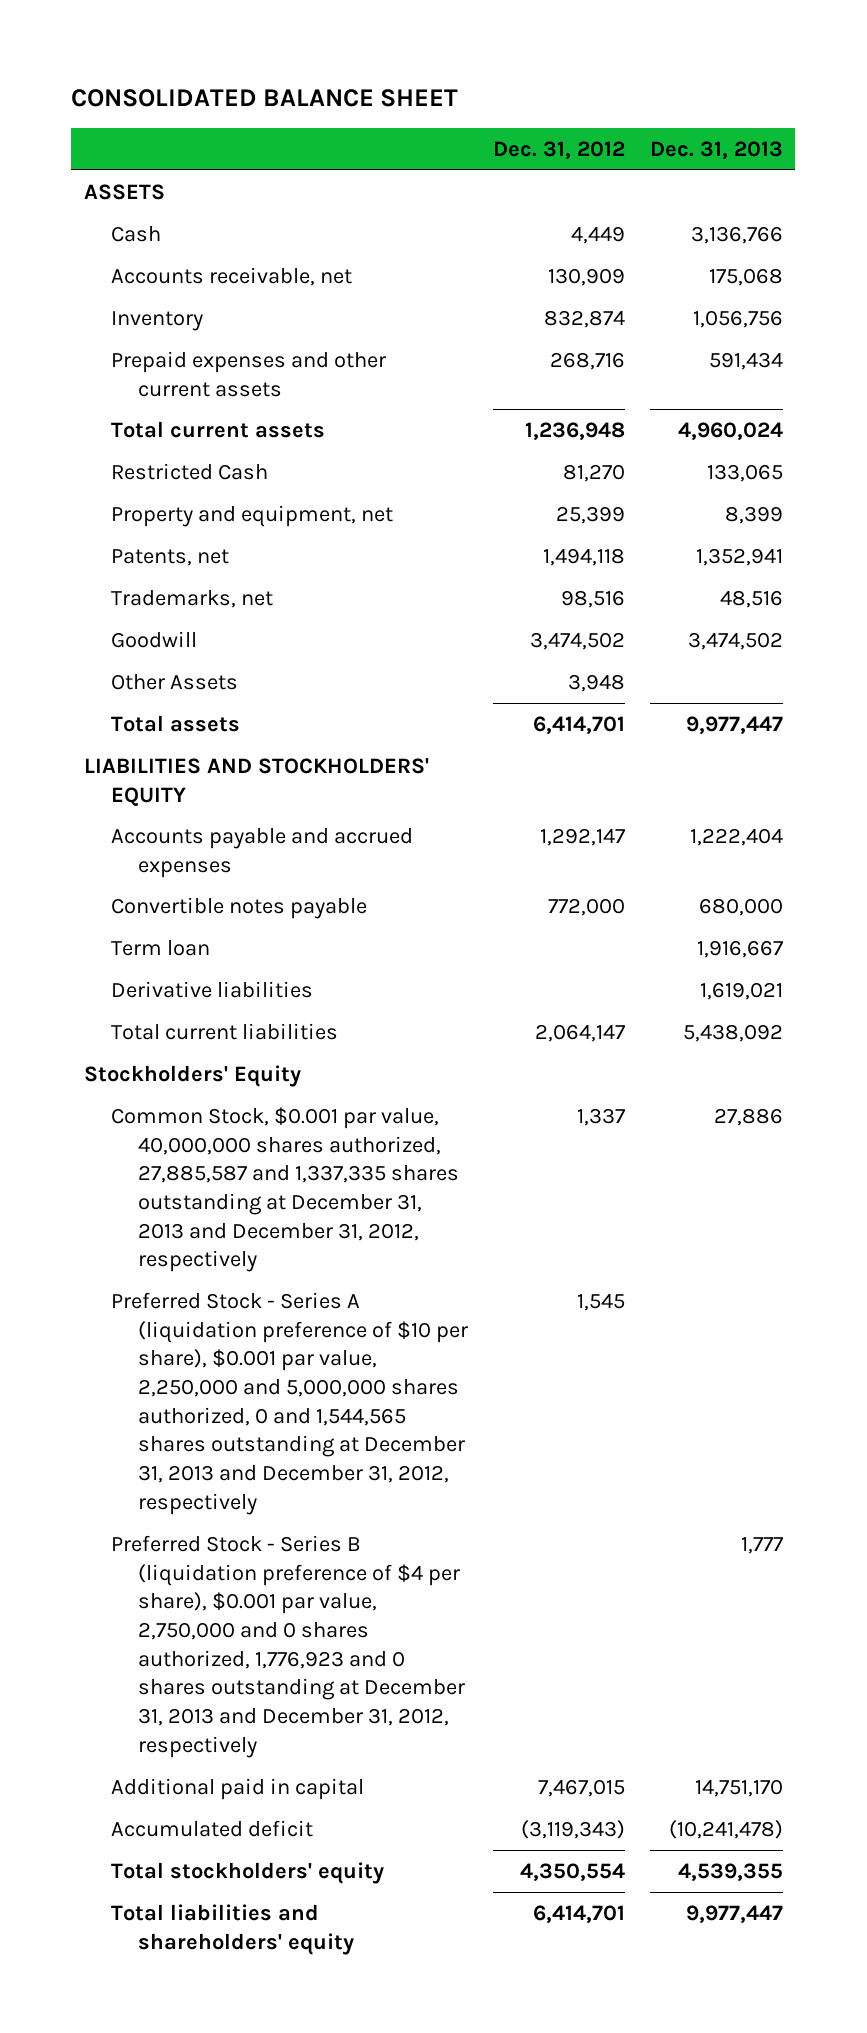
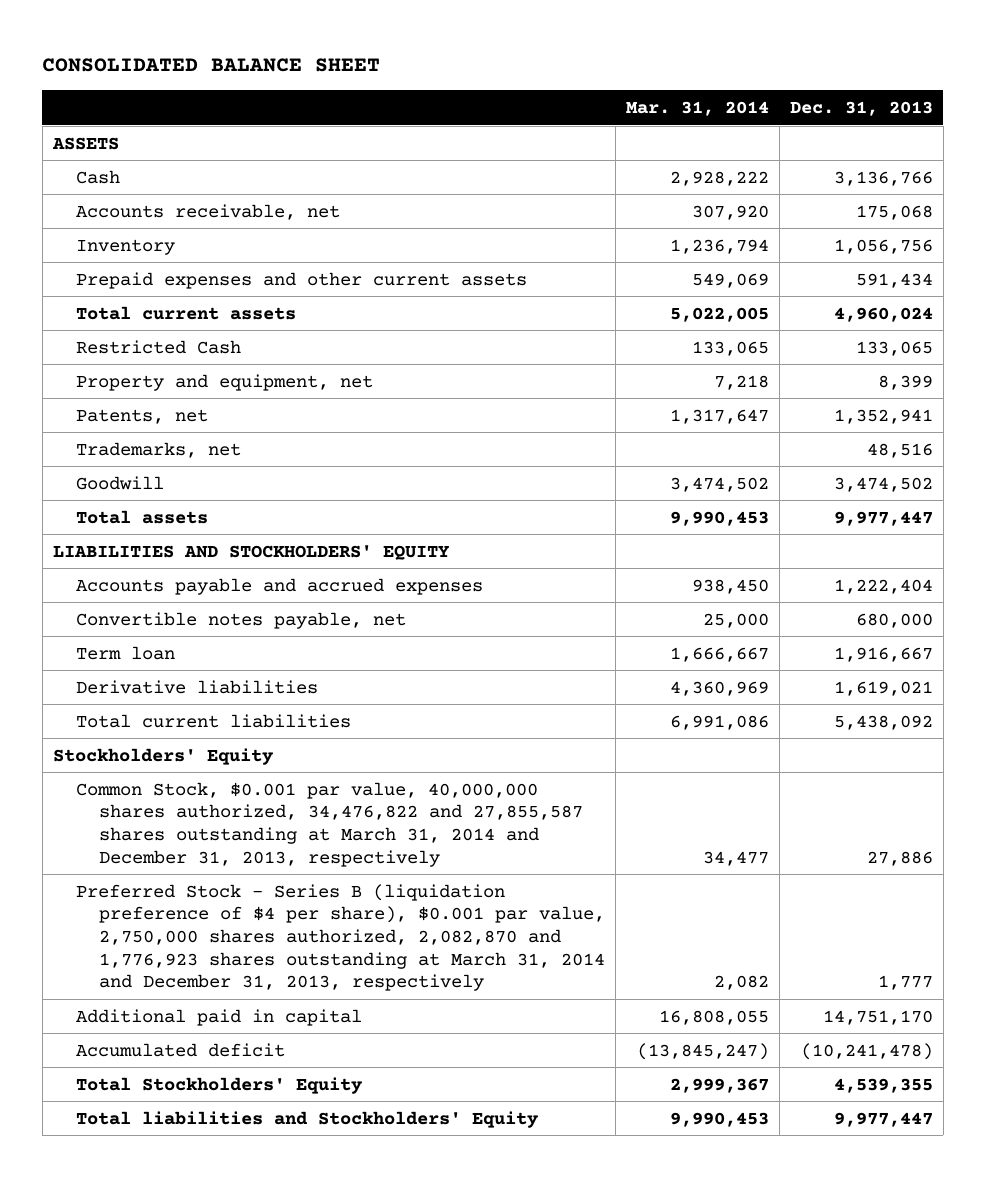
[492,140,625,159] Dec. 31, 2012 -> none
none -> [625,100,769,116] Mar. 31, 2014
[110,673,238,690] Other Assets -> none
[110,896,367,919] Convertible notes payable -> [75,611,406,629] Convertible notes payable, net
[110,1291,468,1515] Preferred Stock - Series A (liquidation preference of $10 per share), $0.001 par value, 2,250,000 and 5,000,000 shares authorized, 0 and 1,544,565 shares outstanding at December 31, 2013 and December 31, 2012, respectively -> none
[110,1106,459,1273] Common Stock, $0.001 par value, 40,000,000 shares authorized, 27,885,587 and 1,337,335 shares outstanding at December 31, 2013 and December 31, 2012, respectively -> [75,781,583,867] Common Stock, $0.001 par value, 40,000,000 shares authorized, 34,476,822 and 27,855,587 shares outstanding at March 31, 2014 and December 31, 2013, respectively
[110,1534,465,1758] Preferred Stock - Series B (liquidation preference of $4 per share), $0.001 par value, 2,750,000 and 0 shares authorized, 1,776,923 and 0 shares outstanding at December 31, 2013 and December 31, 2012, respectively -> [75,883,605,992] Preferred Stock - Series B (liquidation preference of $4 per share), $0.001 par value, 2,750,000 shares authorized, 2,082,870 and 1,776,923 shares outstanding at March 31, 2014 and December 31, 2013, respectively
[110,1861,384,1884] Total stockholders' equity -> [75,1076,363,1094] Total Stockholders' Equity
[110,1903,354,1955] Total liabilities and shareholders' equity -> [75,1110,539,1128] Total liabilities and Stockholders' Equity

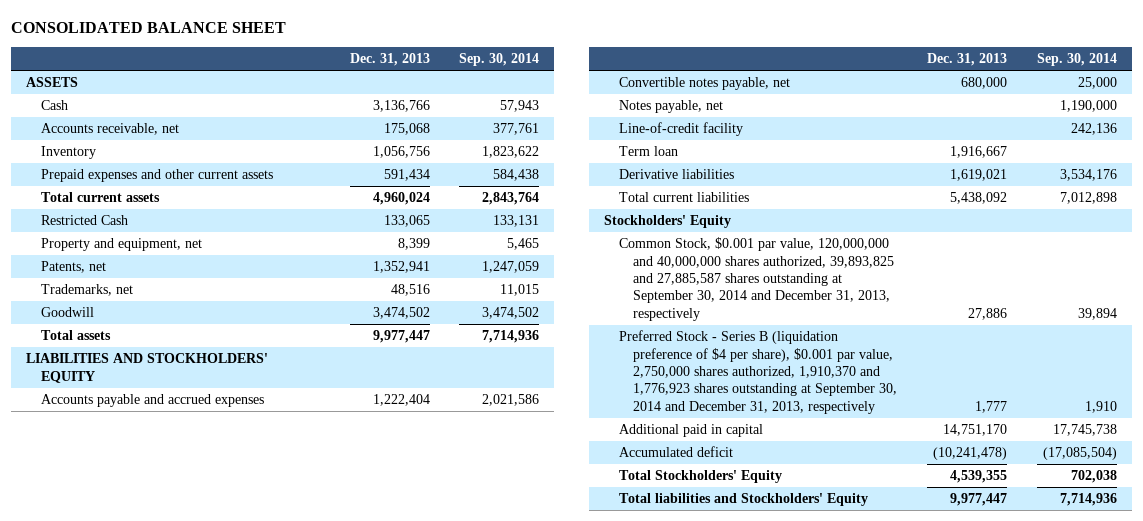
[625,100,769,116] Mar. 31, 2014 -> none
none -> [459,53,540,67] Sep. 30, 2014
none -> [618,100,723,114] Notes payable, net
none -> [618,122,743,137] Line-of-credit facility
[75,781,583,867] Common Stock, $0.001 par value, 40,000,000 shares authorized, 34,476,822 and 27,855,587 shares outstanding at March 31, 2014 and December 31, 2013, respectively -> [618,237,895,321] Common Stock, $0.001 par value, 120,000,000 and 40,000,000 shares authorized, 39,893,825 and 27,885,587 shares outstanding at September 30, 2014 and December 31, 2013, respectively
[75,883,605,992] Preferred Stock - Series B (liquidation preference of $4 per share), $0.001 par value, 2,750,000 shares authorized, 2,082,870 and 1,776,923 shares outstanding at March 31, 2014 and December 31, 2013, respectively -> [618,330,898,414] Preferred Stock - Series B (liquidation preference of $4 per share), $0.001 par value, 2,750,000 shares authorized, 1,910,370 and 1,776,923 shares outstanding at September 30, 2014 and December 31, 2013, respectively

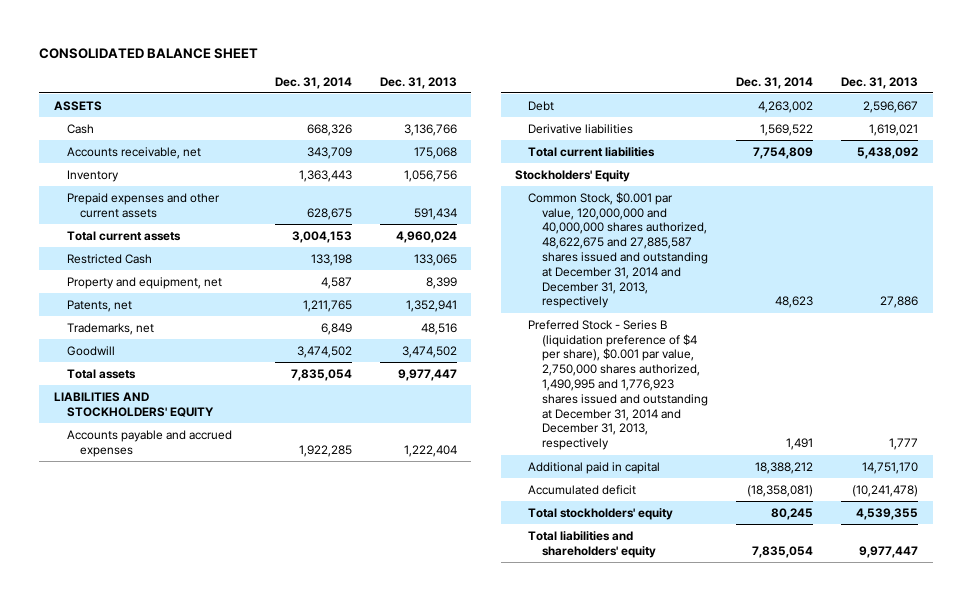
[459,53,540,67] Sep. 30, 2014 -> none
none -> [274,76,352,89] Dec. 31, 2014
[618,77,790,91] Convertible notes payable, net -> none
[618,100,723,114] Notes payable, net -> none
[618,122,743,137] Line-of-credit facility -> none
[618,146,678,157] Term loan -> none
none -> [528,100,555,111] Debt
[618,237,895,321] Common Stock, $0.001 par value, 120,000,000 and 40,000,000 shares authorized, 39,893,825 and 27,885,587 shares outstanding at September 30, 2014 and December 31, 2013, respectively -> [528,191,708,309] Common Stock, $0.001 par value, 120,000,000 and 40,000,000 shares authorized, 48,622,675 and 27,885,587 shares issued and outstanding at December 31, 2014 and December 31, 2013, respectively
[618,330,898,414] Preferred Stock - Series B (liquidation preference of $4 per share), $0.001 par value, 2,750,000 shares authorized, 1,910,370 and 1,776,923 shares outstanding at September 30, 2014 and December 31, 2013, respectively -> [528,319,708,451] Preferred Stock - Series B (liquidation preference of $4 per share), $0.001 par value, 2,750,000 shares authorized, 1,490,995 and 1,776,923 shares issued and outstanding at December 31, 2014 and December 31, 2013, respectively
[618,470,782,484] Total Stockholders' Equity -> [528,507,674,520] Total stockholders' equity
[618,493,868,507] Total liabilities and Stockholders' Equity -> [528,530,656,558] Total liabilities and shareholders' equity

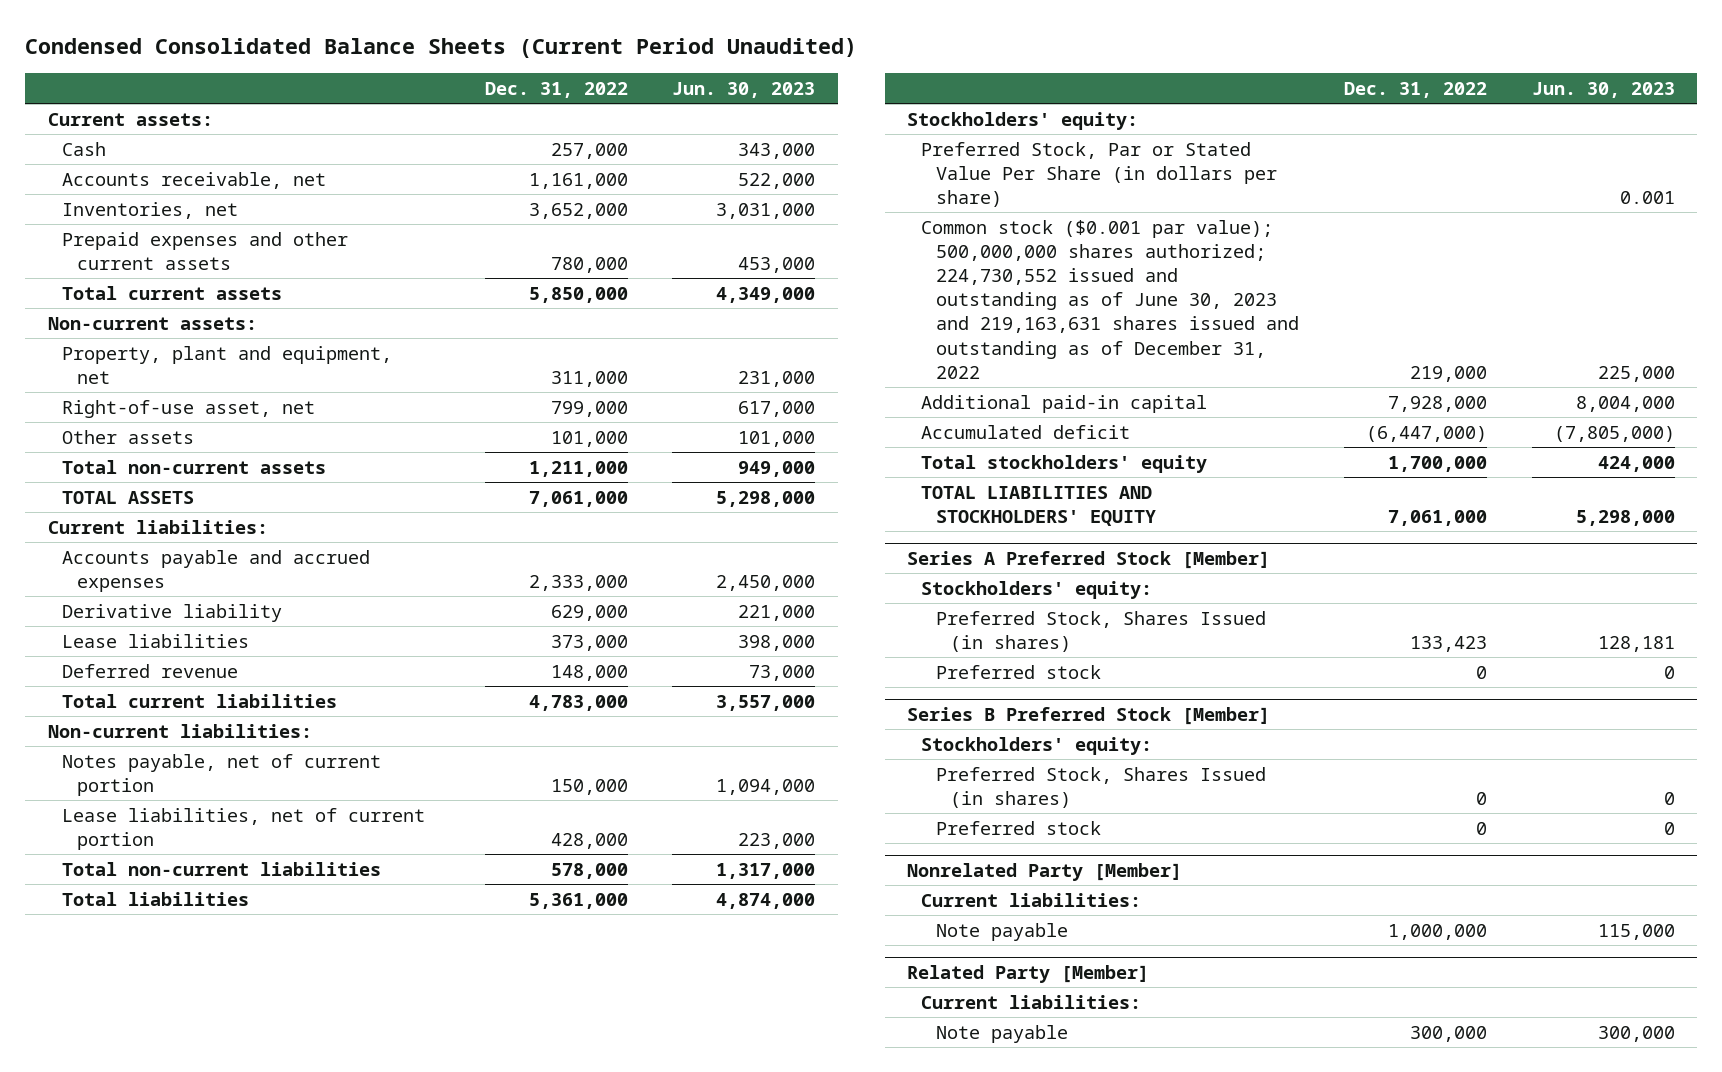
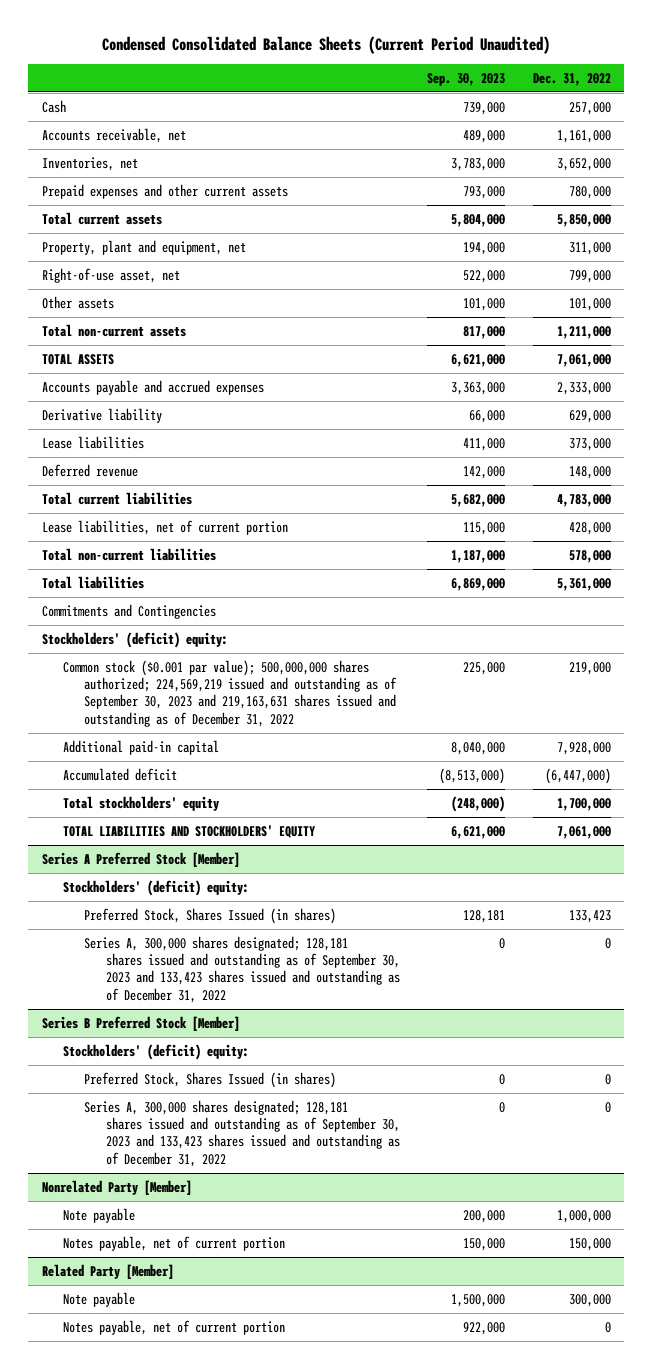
[672,81,816,98] Jun. 30, 2023 -> none
none -> [427,72,506,86] Sep. 30, 2023
[47,112,213,126] Current assets: -> none
[47,316,257,330] Non-current assets: -> none
[47,519,268,534] Current liabilities: -> none
[47,723,312,738] Non-current liabilities: -> none
[62,753,382,796] Notes payable, net of current portion -> none
[921,141,1277,208] Preferred Stock, Par or Stated Value Per Share (in dollars per share) -> none
none -> [41,603,216,619] Commitments and Contingencies
[906,111,1138,130] Stockholders' equity: -> [41,631,228,648] Stockholders' (deficit) equity:
[921,219,1299,379] Common stock ($0.001 par value); 500,000,000 shares authorized; 224,730,552 issued and outstanding as of June 30, 2023 and 219,163,631 shares issued and outstanding as of December 31, 2022 -> [62,659,398,727] Common stock ($0.001 par value); 500,000,000 shares authorized; 224,569,219 issued and outstanding as of September 30, 2023 and 219,163,631 shares issued and outstanding as of December 31, 2022
[921,580,1153,599] Stockholders' equity: -> [62,879,249,896] Stockholders' (deficit) equity:
[935,664,1101,679] Preferred stock -> [84,935,400,1003] Series A, 300,000 shares designated; 128,181 shares issued and outstanding as of September 30, 2023 and 133,423 shares issued and outstanding as of December 31, 2022
[921,736,1153,755] Stockholders' equity: -> [62,1043,249,1060] Stockholders' (deficit) equity:
[935,820,1101,835] Preferred stock -> [84,1099,400,1167] Series A, 300,000 shares designated; 128,181 shares issued and outstanding as of September 30, 2023 and 133,423 shares issued and outstanding as of December 31, 2022
[921,892,1142,907] Current liabilities: -> none
none -> [62,1235,285,1251] Notes payable, net of current portion
[921,994,1142,1009] Current liabilities: -> none
none -> [62,1319,285,1335] Notes payable, net of current portion

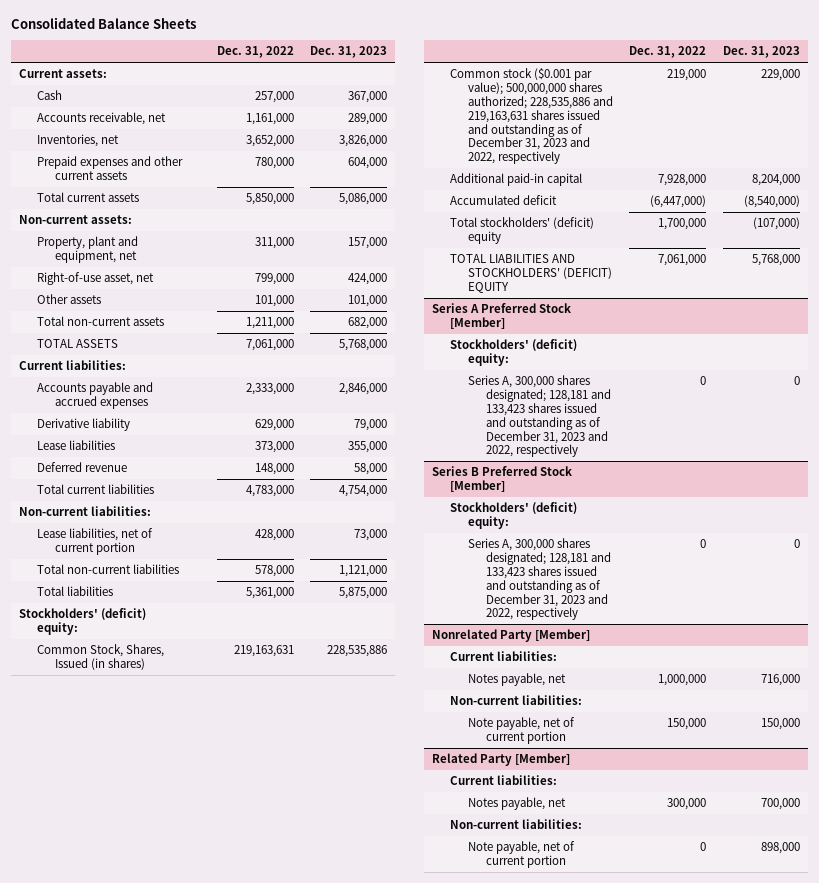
[102,35,551,54] Condensed Consolidated Balance Sheets (Current Period Unaudited) -> [11,16,197,29] Consolidated Balance Sheets
[427,72,506,86] Sep. 30, 2023 -> none
none -> [310,46,388,59] Dec. 31, 2023
none -> [19,69,108,79] Current assets:
none -> [19,215,133,225] Non-current assets:
none -> [19,360,127,371] Current liabilities:
none -> [19,506,152,517] Non-current liabilities:
[41,603,216,619] Commitments and Contingencies -> none
none -> [37,644,165,671] Common Stock, Shares, Issued (in shares)
[62,659,398,727] Common stock ($0.001 par value); 500,000,000 shares authorized; 224,569,219 issued and outstanding as of September 30, 2023 and 219,163,631 shares issued and outstanding as of December 31, 2022 -> [449,68,613,165] Common stock ($0.001 par value); 500,000,000 shares authorized; 228,535,886 and 219,163,631 shares issued and outstanding as of December 31, 2023 and 2022, respectively
[62,795,219,811] Total stockholders' equity -> [449,217,594,245] Total stockholders' (deficit) equity
[62,824,315,838] TOTAL LIABILITIES AND STOCKHOLDERS' EQUITY -> [449,254,612,293] TOTAL LIABILITIES AND STOCKHOLDERS' (DEFICIT) EQUITY
[84,907,337,924] Preferred Stock, Shares Issued (in shares) -> none
[84,935,400,1003] Series A, 300,000 shares designated; 128,181 shares issued and outstanding as of September 30, 2023 and 133,423 shares issued and outstanding as of December 31, 2022 -> [467,375,611,458] Series A, 300,000 shares designated; 128,181 and 133,423 shares issued and outstanding as of December 31, 2023 and 2022, respectively
[84,1071,337,1088] Preferred Stock, Shares Issued (in shares) -> none
[84,1099,400,1167] Series A, 300,000 shares designated; 128,181 shares issued and outstanding as of September 30, 2023 and 133,423 shares issued and outstanding as of December 31, 2022 -> [467,538,611,621] Series A, 300,000 shares designated; 128,181 and 133,423 shares issued and outstanding as of December 31, 2023 and 2022, respectively
none -> [449,651,557,662] Current liabilities:
[62,1207,135,1223] Note payable -> [467,673,566,687] Notes payable, net
none -> [449,695,582,706] Non-current liabilities:
[62,1235,285,1251] Notes payable, net of current portion -> [467,717,575,745] Note payable, net of current portion
none -> [449,775,557,786] Current liabilities:
[62,1291,135,1307] Note payable -> [467,797,566,811] Notes payable, net
none -> [449,819,582,830] Non-current liabilities:
[62,1319,285,1335] Notes payable, net of current portion -> [467,841,575,869] Note payable, net of current portion

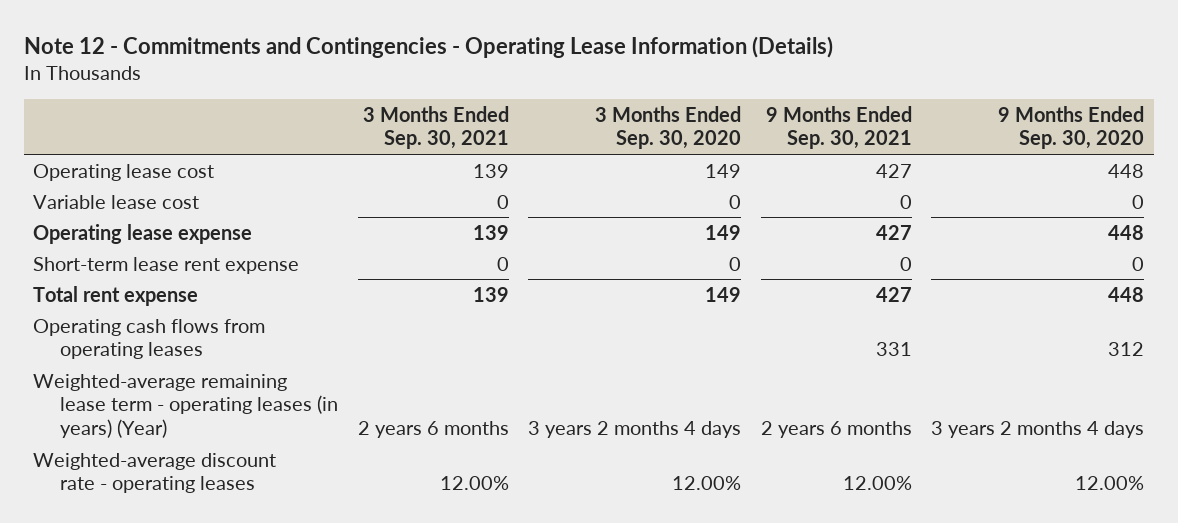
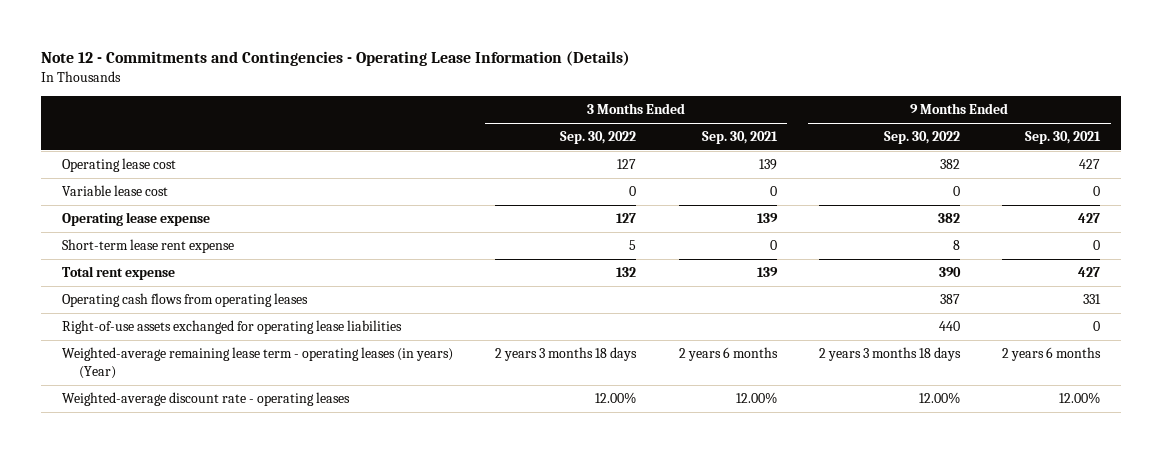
[595,105,742,150] 3 Months Ended Sep. 30, 2020 -> none
[998,105,1145,150] 9 Months Ended Sep. 30, 2020 -> none
none -> [560,131,637,145] Sep. 30, 2022
none -> [883,131,960,145] Sep. 30, 2022
none -> [62,320,403,335] Right-of-use assets exchanged for operating lease liabilities

